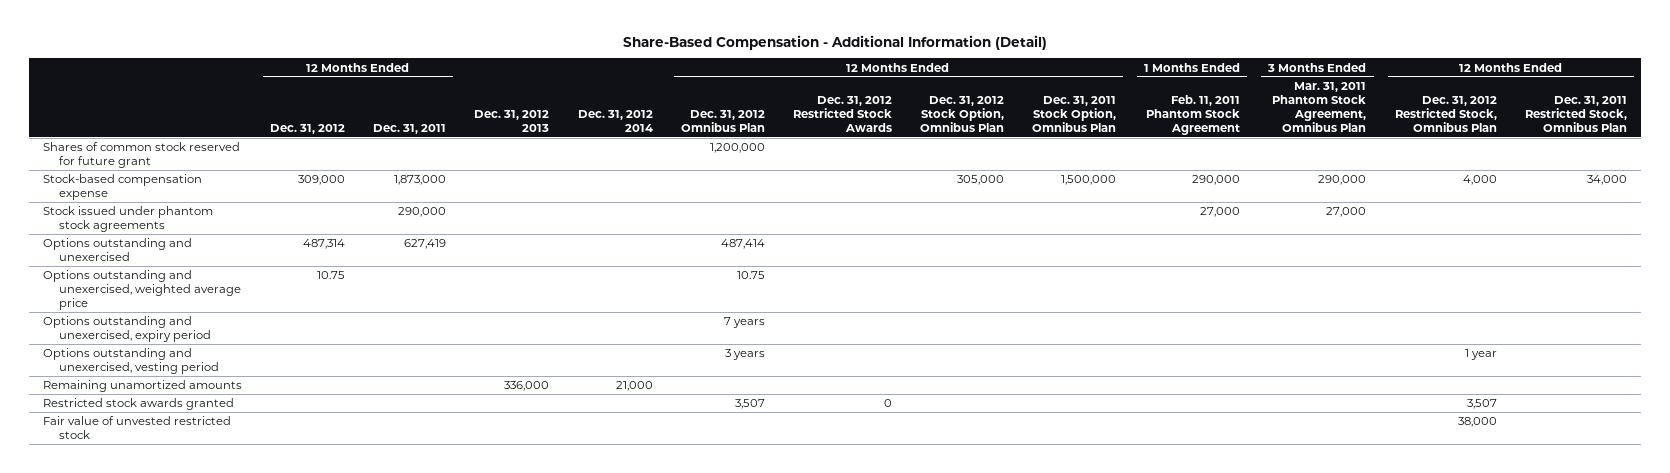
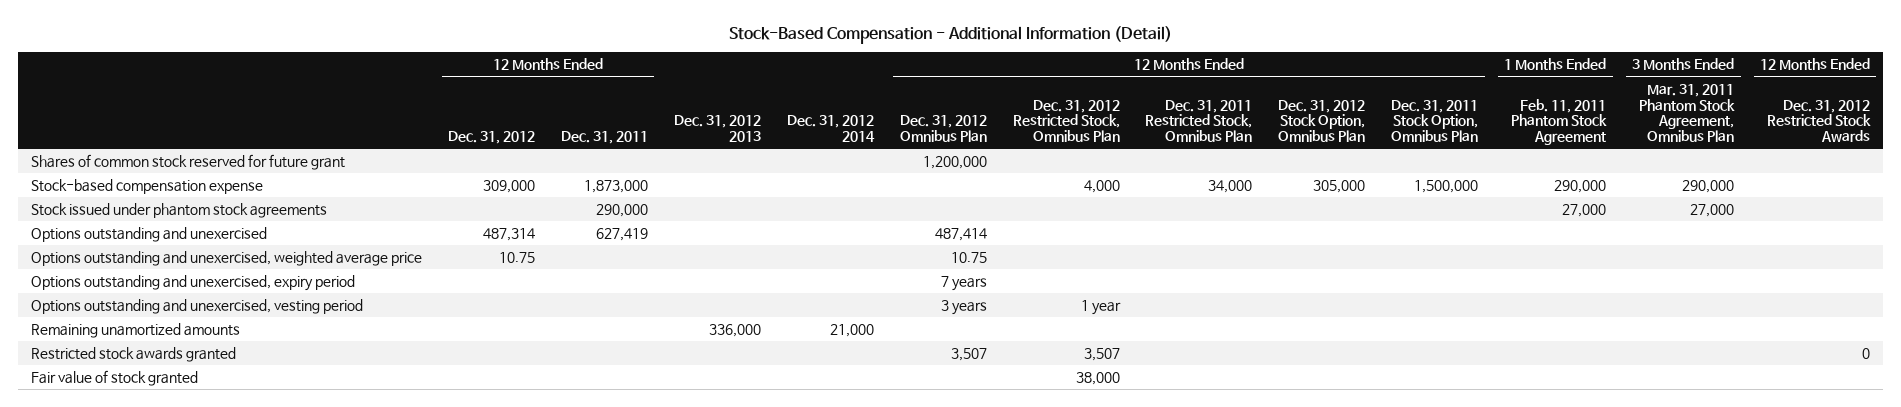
[622,34,1047,50] Share-Based Compensation - Additional Information (Detail) -> [728,26,1172,45] Stock-Based Compensation - Additional Information (Detail)
[42,416,231,440] Fair value of unvested restricted stock -> [31,370,199,387] Fair value of stock granted

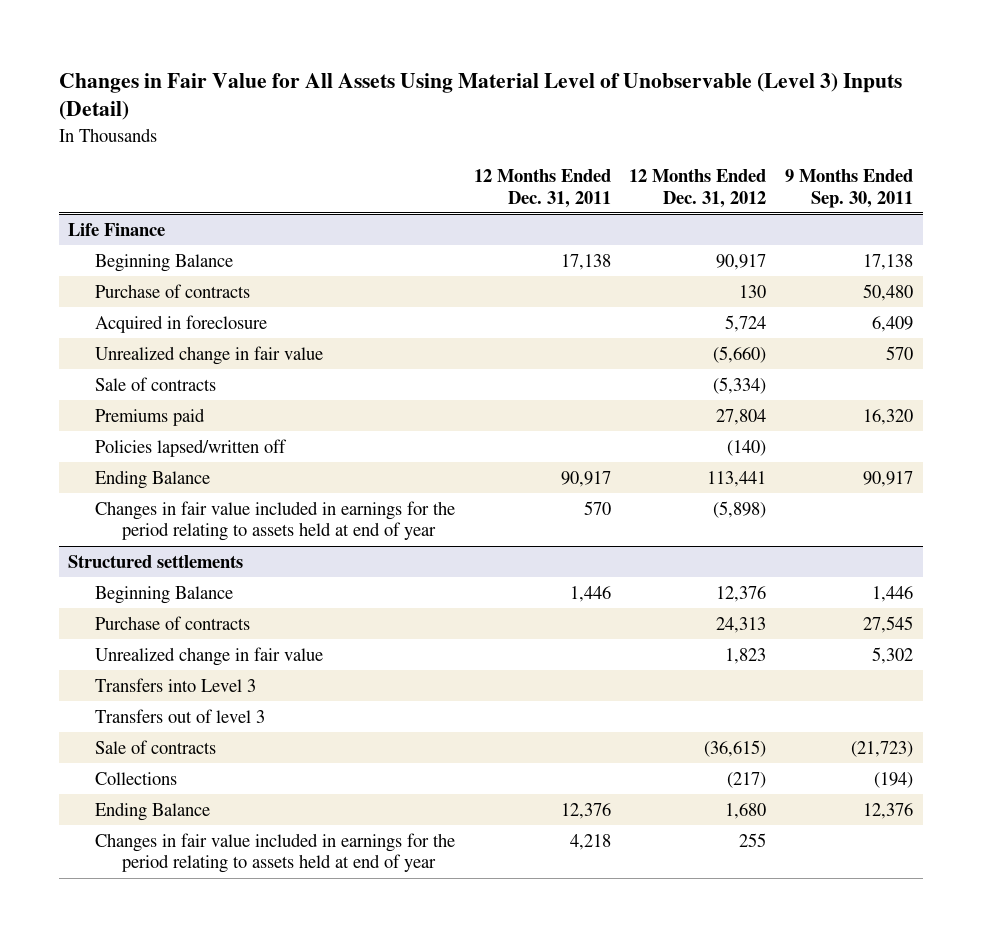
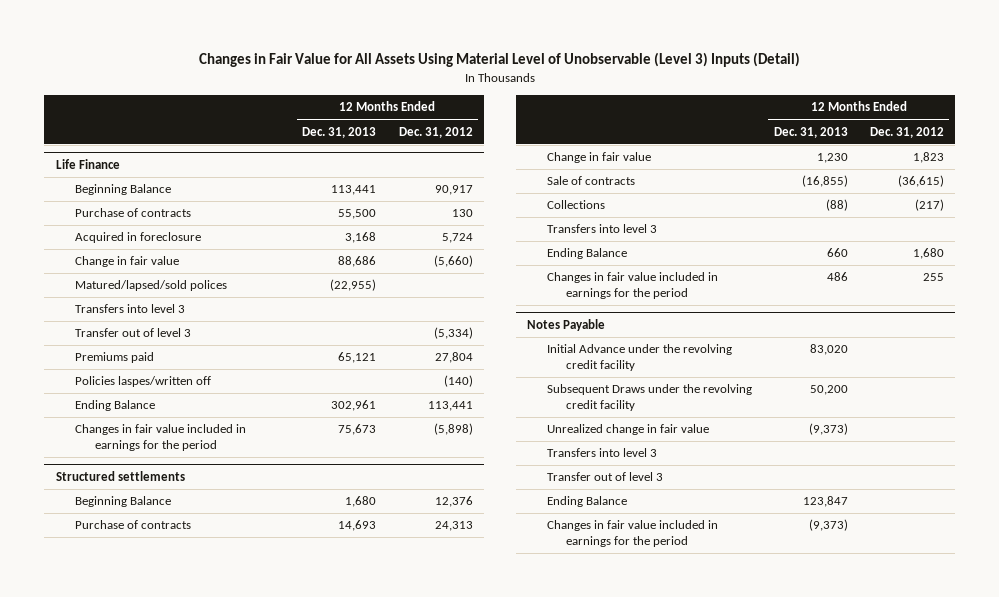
[473,168,611,208] 12 Months Ended Dec. 31, 2011 -> none
[785,168,914,208] 9 Months Ended Sep. 30, 2011 -> none
none -> [302,126,377,138] Dec. 31, 2013
[94,345,323,365] Unrealized change in fair value -> [75,256,180,268] Change in fair value
none -> [75,280,228,292] Matured/lapsed/sold polices
none -> [75,304,186,314] Transfers into level 3
[94,376,216,391] Sale of contracts -> [75,328,192,338] Transfer out of level 3
[94,438,287,457] Policies lapsed/written off -> [75,376,212,388] Policies laspes/written off
[94,500,455,542] Changes in fair value included in earnings for the period relating to assets held at end of year -> [75,424,247,451] Changes in fair value included in earnings for the period
[94,677,256,692] Transfers into Level 3 -> none
[94,708,265,723] Transfers out of level 3 -> none
[94,646,323,666] Unrealized change in fair value -> [546,152,651,164] Change in fair value
none -> [546,224,657,234] Transfers into level 3
[94,832,455,874] Changes in fair value included in earnings for the period relating to assets held at end of year -> [546,272,718,299] Changes in fair value included in earnings for the period
none -> [526,319,605,332] Notes Payable
none -> [546,344,732,371] Initial Advance under the revolving credit facility
none -> [546,384,752,411] Subsequent Draws under the revolving credit facility
none -> [546,424,709,436] Unrealized change in fair value
none -> [546,448,657,458] Transfers into level 3
none -> [546,472,663,482] Transfer out of level 3
none -> [546,496,627,508] Ending Balance
none -> [546,520,718,547] Changes in fair value included in earnings for the period

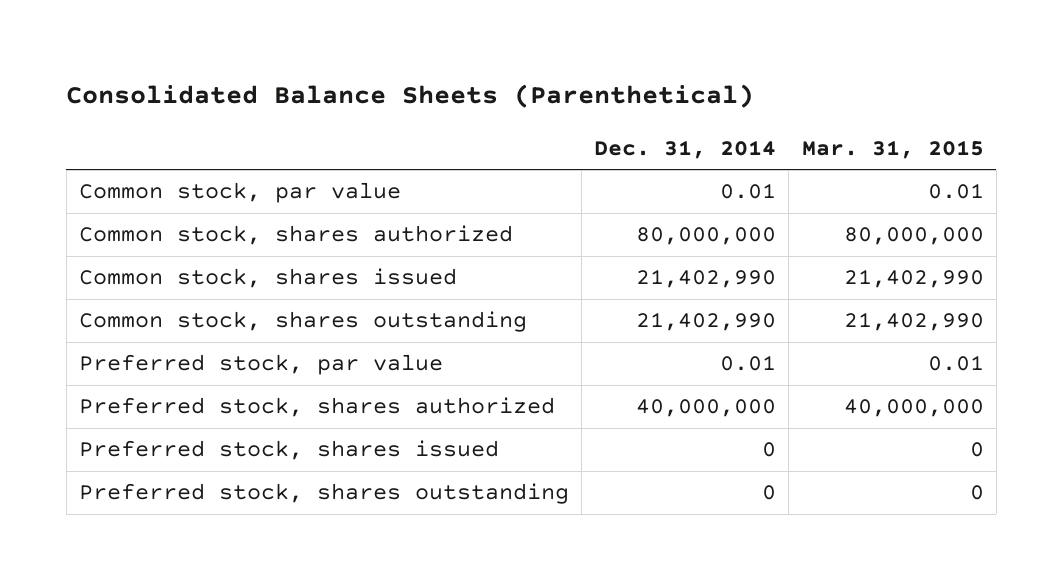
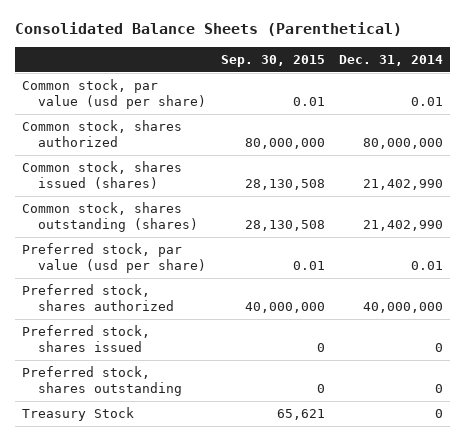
[801,139,984,159] Mar. 31, 2015 -> none
none -> [220,54,325,67] Sep. 30, 2015
[78,182,401,204] Common stock, par value -> [21,79,207,109] Common stock, par value (usd per share)
[78,268,457,289] Common stock, shares issued -> [21,161,182,189] Common stock, shares issued (shares)
[78,311,527,333] Common stock, shares outstanding -> [21,202,199,232] Common stock, shares outstanding (shares)
[78,354,443,376] Preferred stock, par value -> [21,243,207,273] Preferred stock, par value (usd per share)
none -> [21,407,134,422] Treasury Stock

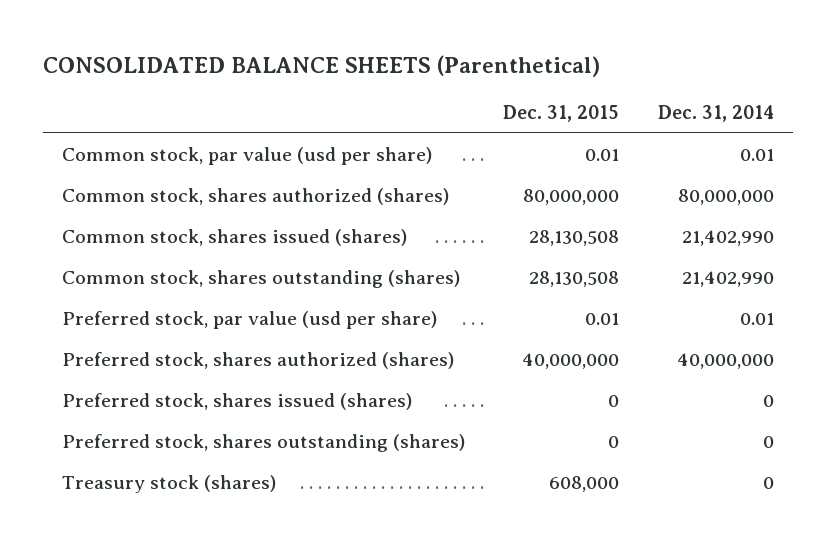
[14,22,402,37] Consolidated Balance Sheets (Parenthetical) -> [42,54,600,77] CONSOLIDATED BALANCE SHEETS (Parenthetical)
[220,54,325,67] Sep. 30, 2015 -> none
none -> [503,105,620,123] Dec. 31, 2015
[21,120,182,147] Common stock, shares authorized -> [61,188,449,206] Common stock, shares authorized (shares)
[21,284,175,311] Preferred stock, shares authorized -> [61,352,454,370] Preferred stock, shares authorized (shares)
[21,325,150,352] Preferred stock, shares issued -> [61,393,412,411] Preferred stock, shares issued (shares)
[21,366,183,396] Preferred stock, shares outstanding -> [61,434,465,453] Preferred stock, shares outstanding (shares)
[21,407,134,422] Treasury Stock -> [61,475,276,494] Treasury stock (shares)

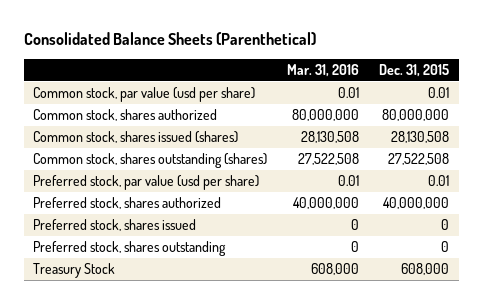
[42,54,600,77] CONSOLIDATED BALANCE SHEETS (Parenthetical) -> [23,32,316,46] Consolidated Balance Sheets (Parenthetical)
[658,105,775,123] Dec. 31, 2014 -> none
none -> [287,64,360,78] Mar. 31, 2016
[61,188,449,206] Common stock, shares authorized (shares) -> [33,108,218,121] Common stock, shares authorized
[529,271,620,288] 28,130,508 -> [388,152,450,165] 27,522,508
[61,352,454,370] Preferred stock, shares authorized (shares) -> [33,196,222,209] Preferred stock, shares authorized
[61,393,412,411] Preferred stock, shares issued (shares) -> [33,218,197,231] Preferred stock, shares issued
[61,434,465,453] Preferred stock, shares outstanding (shares) -> [33,240,227,256] Preferred stock, shares outstanding
[61,475,276,494] Treasury stock (shares) -> [33,262,116,278] Treasury Stock

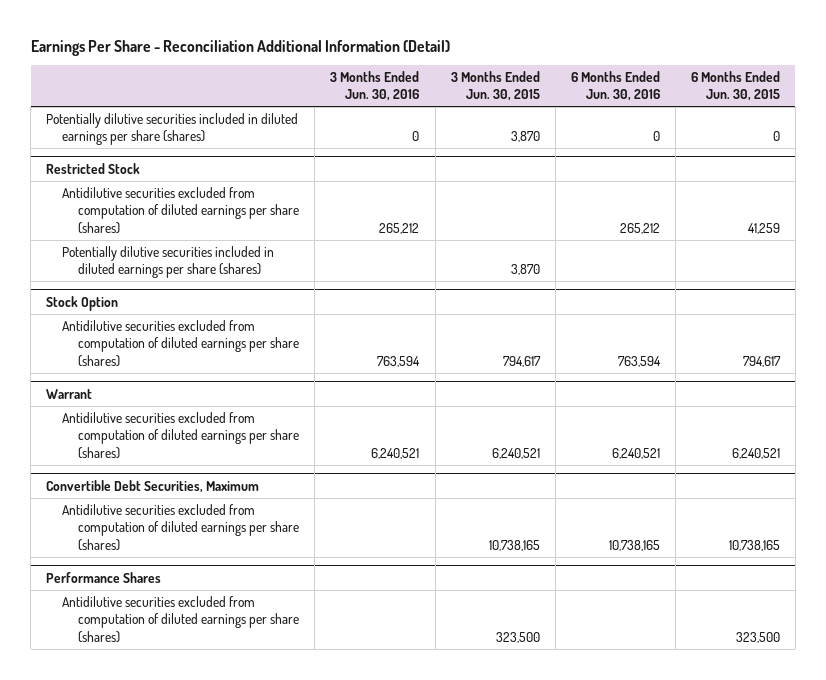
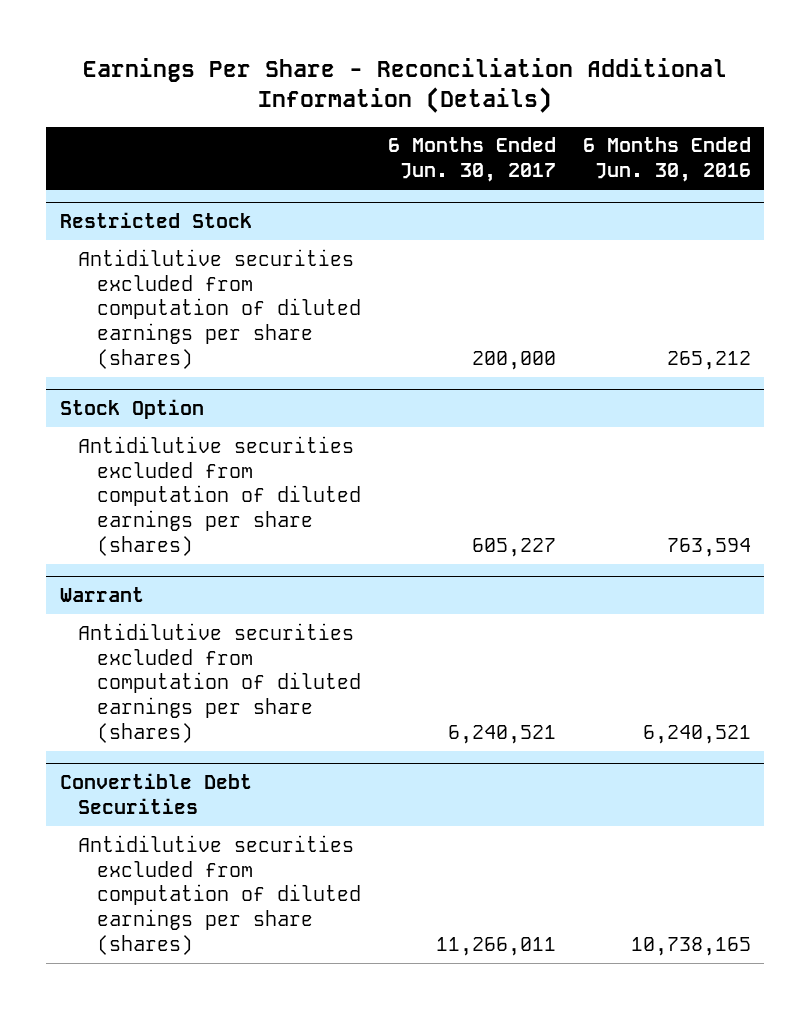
[30,39,450,56] Earnings Per Share - Reconciliation Additional Information (Detail) -> [83,57,728,113] Earnings Per Share - Reconciliation Additional Information (Details)
[330,70,420,102] 3 Months Ended Jun. 30, 2016 -> none
[450,70,540,102] 3 Months Ended Jun. 30, 2015 -> none
[690,70,780,102] 6 Months Ended Jun. 30, 2015 -> none
none -> [388,137,557,183] 6 Months Ended Jun. 30, 2017
[46,112,299,146] Potentially dilutive securities included in diluted earnings per share (shares) -> none
[62,245,275,279] Potentially dilutive securities included in diluted earnings per share (shares) -> none
[46,479,260,493] Convertible Debt Securities, Maximum -> [59,773,252,815] Convertible Debt Securities
[46,571,162,583] Performance Shares -> none
[62,595,300,643] Antidilutive securities excluded from computation of diluted earnings per share (shares) -> none

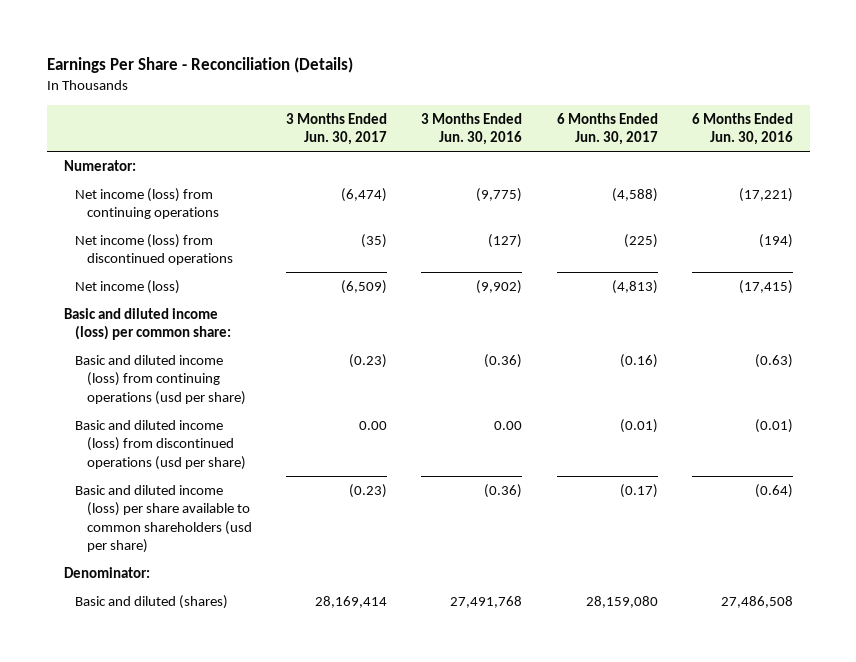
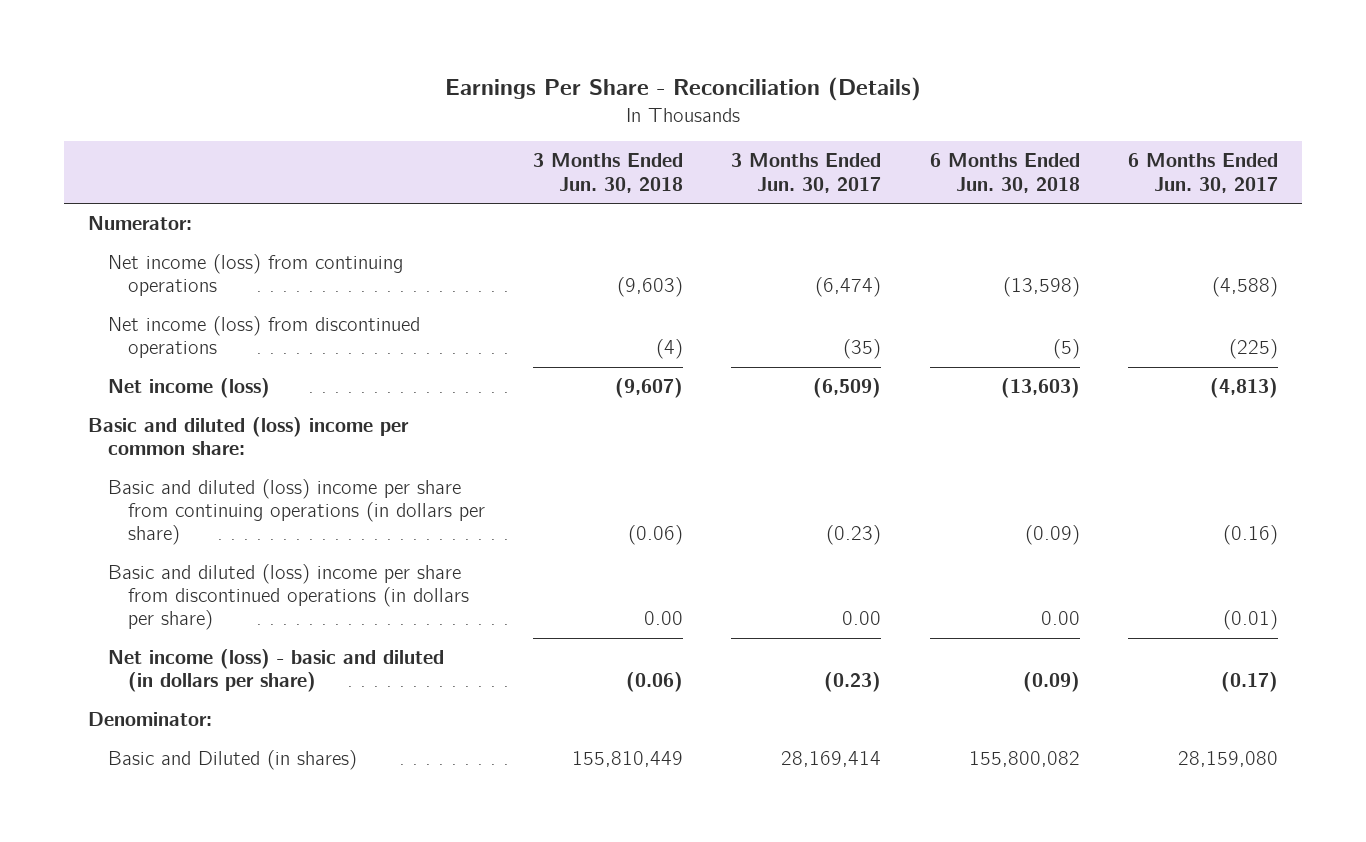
[421,112,523,146] 3 Months Ended Jun. 30, 2016 -> none
[691,112,793,146] 6 Months Ended Jun. 30, 2016 -> none
none -> [533,153,684,193] 3 Months Ended Jun. 30, 2018
none -> [929,153,1080,193] 6 Months Ended Jun. 30, 2018
[63,307,232,341] Basic and diluted income (loss) per common share: -> [88,417,410,456] Basic and diluted (loss) income per common share:
[75,354,247,405] Basic and diluted income (loss) from continuing operations (usd per share) -> [108,479,486,546] Basic and diluted (loss) income per share from continuing operations (in dollars per share)
[75,419,247,470] Basic and diluted income (loss) from discontinued operations (usd per share) -> [108,564,470,631] Basic and diluted (loss) income per share from discontinued operations (in dollars per share)
[75,484,253,554] Basic and diluted income (loss) per share available to common shareholders (usd per share) -> [108,649,445,693] Net income (loss) - basic and diluted (in dollars per share)
[75,594,229,609] Basic and diluted (shares) -> [108,750,358,771] Basic and Diluted (in shares)

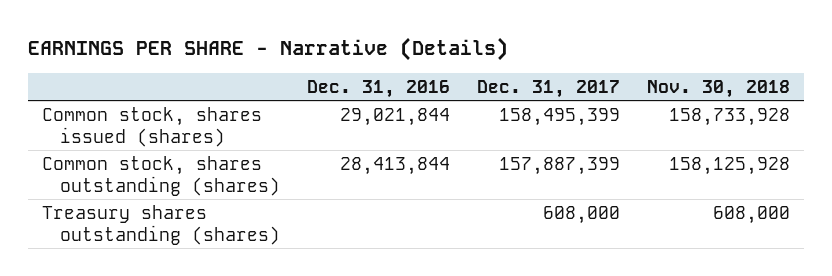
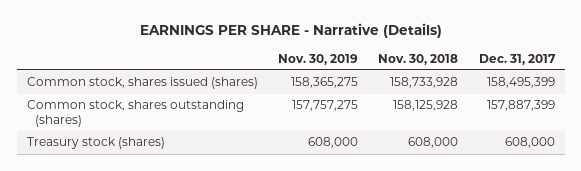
[307,79,451,98] Dec. 31, 2016 -> none
none -> [278,53,359,65] Nov. 30, 2019
[41,204,281,245] Treasury shares outstanding (shares) -> [26,137,165,150] Treasury stock (shares)

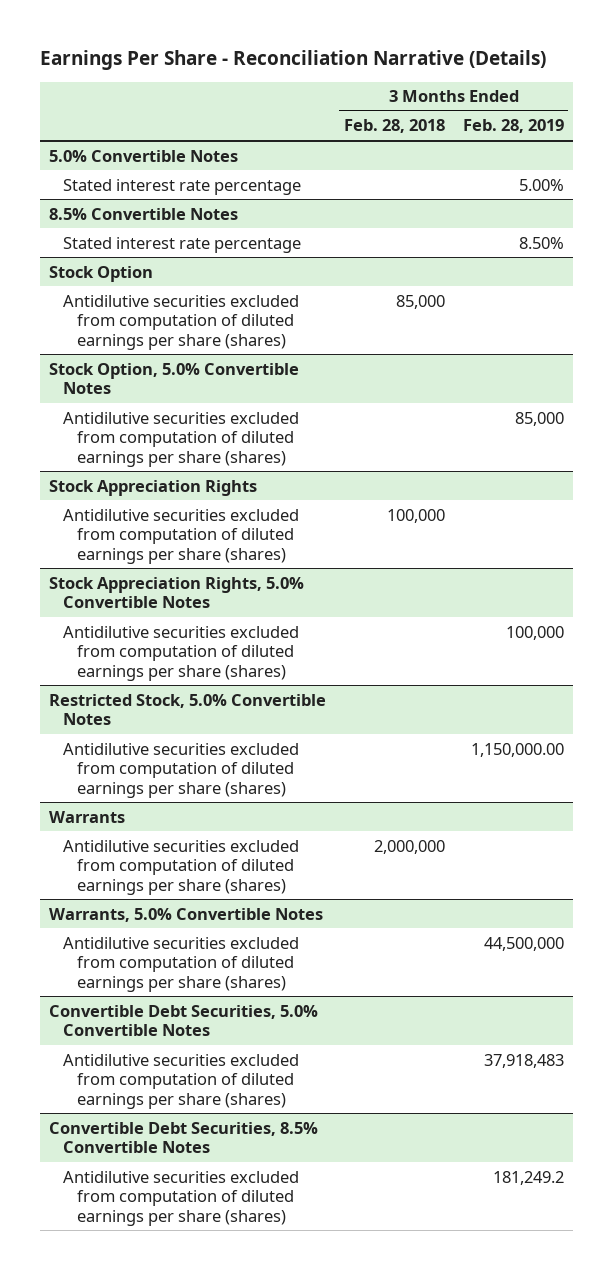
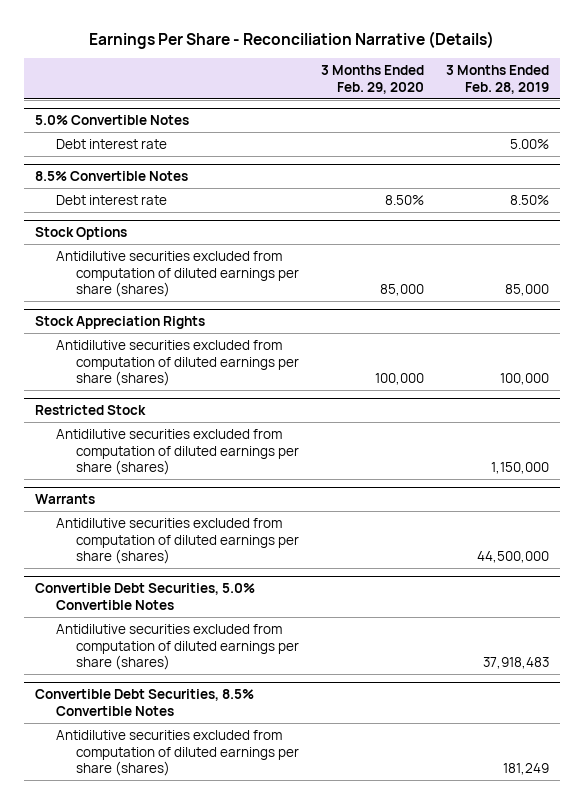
[343,119,445,134] Feb. 28, 2018 -> none
none -> [321,64,425,94] 3 Months Ended Feb. 29, 2020
[62,178,301,195] Stated interest rate percentage -> [55,138,167,149] Debt interest rate
[62,294,299,350] Antidilutive securities excluded from computation of diluted earnings per share (shares) -> none
[48,362,299,395] Stock Option, 5.0% Convertible Notes -> none
[62,236,301,253] Stated interest rate percentage -> [55,194,167,205] Debt interest rate
[48,265,153,282] Stock Option -> [35,227,128,241] Stock Options
[62,508,299,564] Antidilutive securities excluded from computation of diluted earnings per share (shares) -> none
[48,576,304,609] Stock Appreciation Rights, 5.0% Convertible Notes -> none
[48,693,326,726] Restricted Stock, 5.0% Convertible Notes -> none
none -> [35,405,147,416] Restricted Stock
[470,742,564,757] 1,150,000.00 -> [491,462,550,475] 1,150,000
[62,839,299,895] Antidilutive securities excluded from computation of diluted earnings per share (shares) -> none
[48,907,323,922] Warrants, 5.0% Convertible Notes -> none
[492,1170,564,1185] 181,249.2 -> [503,763,550,776] 181,249

